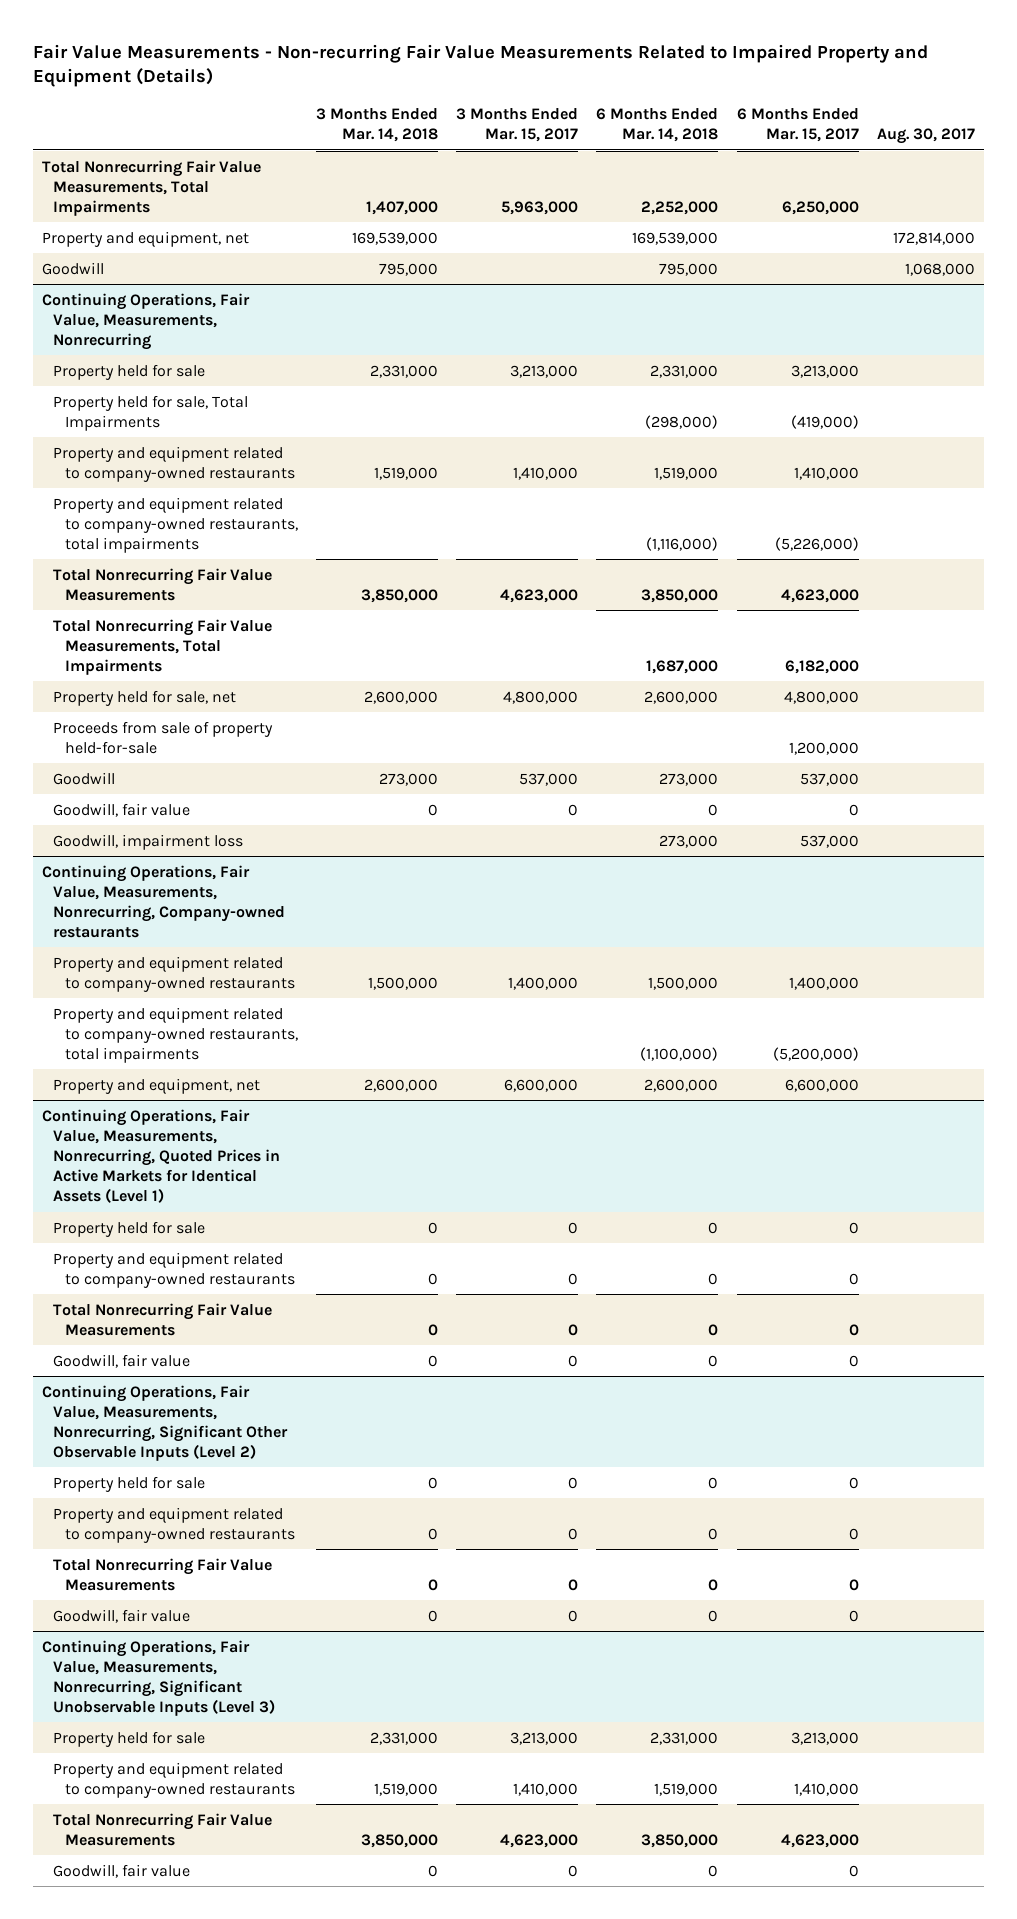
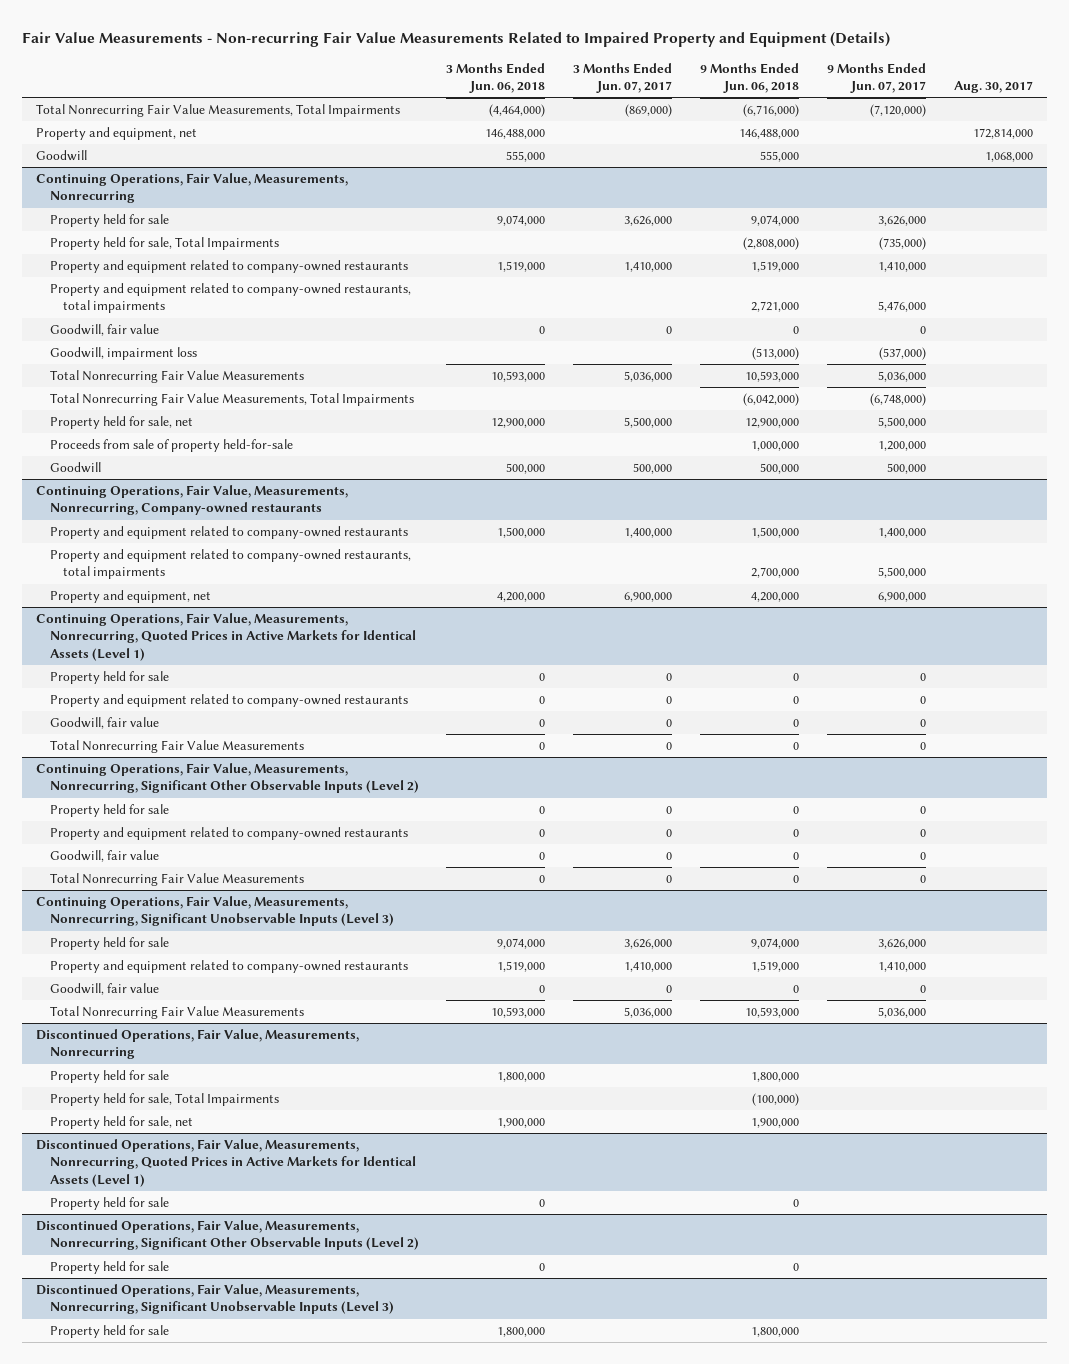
[315,107,438,143] 3 Months Ended Mar. 14, 2018 -> none
[456,107,579,143] 3 Months Ended Mar. 15, 2017 -> none
[596,107,719,143] 6 Months Ended Mar. 14, 2018 -> none
[736,107,859,143] 6 Months Ended Mar. 15, 2017 -> none
none -> [446,62,546,94] 3 Months Ended Jun. 06, 2018
none -> [573,62,673,94] 3 Months Ended Jun. 07, 2017
none -> [700,62,800,94] 9 Months Ended Jun. 06, 2018
none -> [826,62,926,94] 9 Months Ended Jun. 07, 2017
[53,802,191,817] Goodwill, fair value -> [49,324,159,337] Goodwill, fair value
[53,833,244,850] Goodwill, impairment loss -> [49,347,197,361] Goodwill, impairment loss
[53,1302,273,1336] Total Nonrecurring Fair Value Measurements -> [49,740,304,754] Total Nonrecurring Fair Value Measurements
[53,1557,273,1591] Total Nonrecurring Fair Value Measurements -> [49,873,304,887] Total Nonrecurring Fair Value Measurements
[53,1812,273,1846] Total Nonrecurring Fair Value Measurements -> [49,1006,304,1020] Total Nonrecurring Fair Value Measurements
none -> [36,1029,360,1060] Discontinued Operations, Fair Value, Measurements, Nonrecurring
none -> [49,1070,169,1084] Property held for sale
none -> [49,1093,279,1107] Property held for sale, Total Impairments
none -> [49,1116,193,1130] Property held for sale, net
none -> [36,1139,416,1187] Discontinued Operations, Fair Value, Measurements, Nonrecurring, Quoted Prices in Active Markets for Identical Assets (Level 1)
none -> [49,1197,169,1211] Property held for sale
none -> [36,1220,419,1251] Discontinued Operations, Fair Value, Measurements, Nonrecurring, Significant Other Observable Inputs (Level 2)
none -> [49,1261,169,1275] Property held for sale
none -> [36,1284,394,1315] Discontinued Operations, Fair Value, Measurements, Nonrecurring, Significant Unobservable Inputs (Level 3)
none -> [49,1325,169,1339] Property held for sale

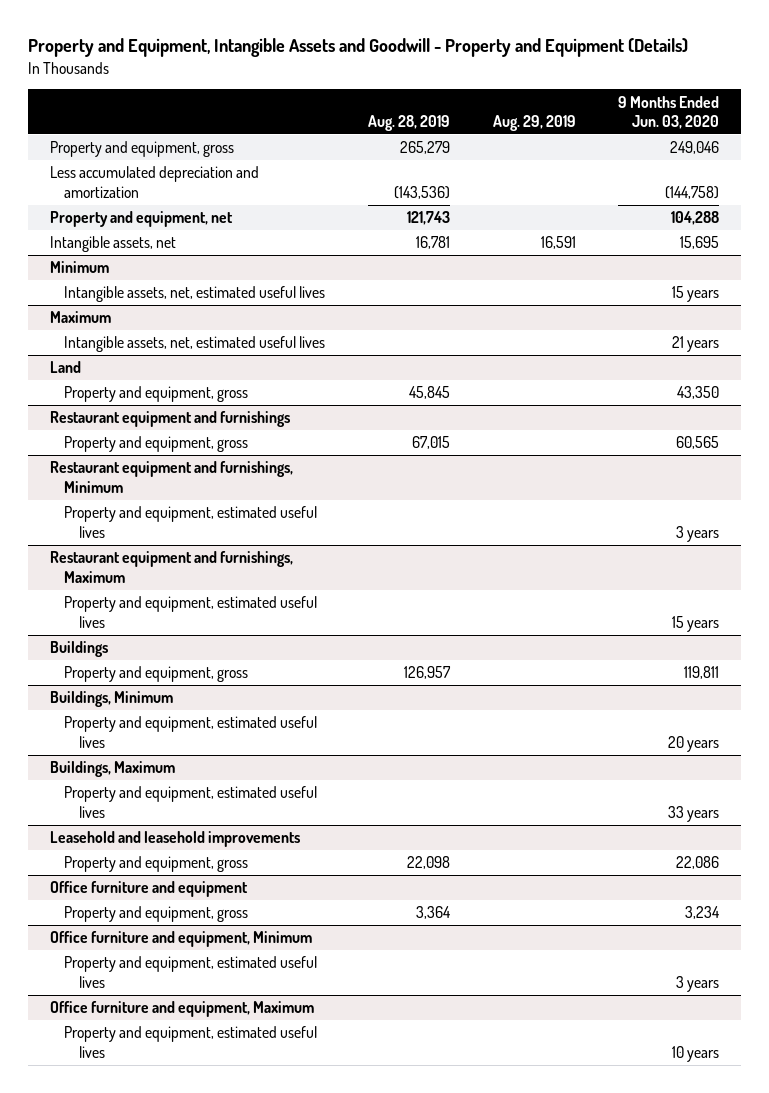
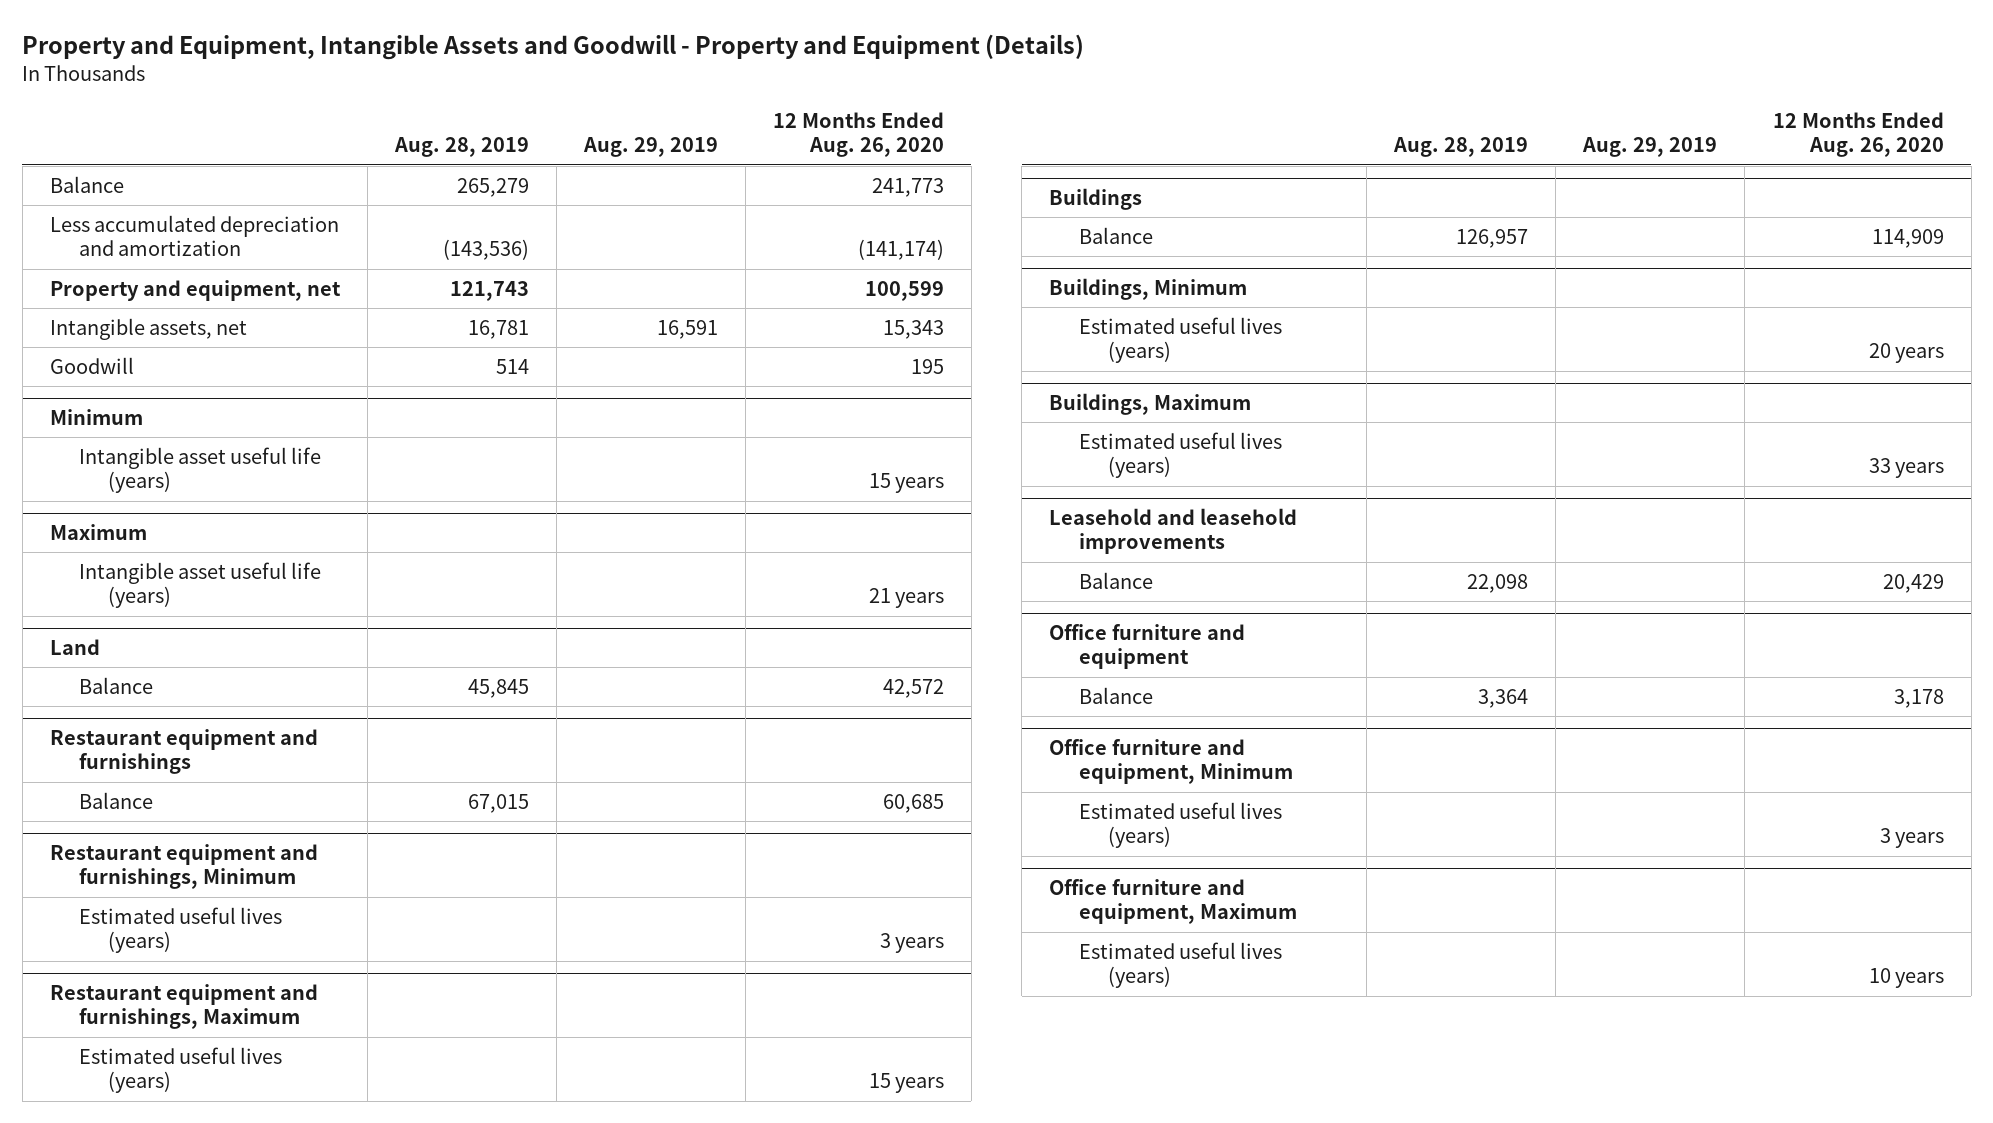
[618,95,720,129] 9 Months Ended Jun. 03, 2020 -> none
none -> [772,112,944,158] 12 Months Ended Aug. 26, 2020
[49,141,234,158] Property and equipment, gross -> [49,176,124,194] Balance
none -> [49,357,134,375] Goodwill
[64,286,326,303] Intangible assets, net, estimated useful lives -> [78,447,321,494] Intangible asset useful life (years)
[64,336,326,353] Intangible assets, net, estimated useful lives -> [78,562,321,609] Intangible asset useful life (years)
[64,386,249,403] Property and equipment, gross -> [78,677,153,695] Balance
[64,436,249,453] Property and equipment, gross -> [78,792,153,810] Balance
[64,506,318,538] Property and equipment, estimated useful lives -> [78,907,282,954] Estimated useful lives (years)
[64,596,318,628] Property and equipment, estimated useful lives -> [78,1047,282,1094] Estimated useful lives (years)
[64,666,249,683] Property and equipment, gross -> [1078,227,1153,245] Balance
[64,716,318,748] Property and equipment, estimated useful lives -> [1078,317,1282,364] Estimated useful lives (years)
[64,786,318,818] Property and equipment, estimated useful lives -> [1078,432,1282,479] Estimated useful lives (years)
[64,856,249,873] Property and equipment, gross -> [1078,572,1153,590] Balance
[64,906,249,923] Property and equipment, gross -> [1078,687,1153,705] Balance
[64,956,318,988] Property and equipment, estimated useful lives -> [1078,802,1282,849] Estimated useful lives (years)
[64,1026,318,1058] Property and equipment, estimated useful lives -> [1078,942,1282,989] Estimated useful lives (years)

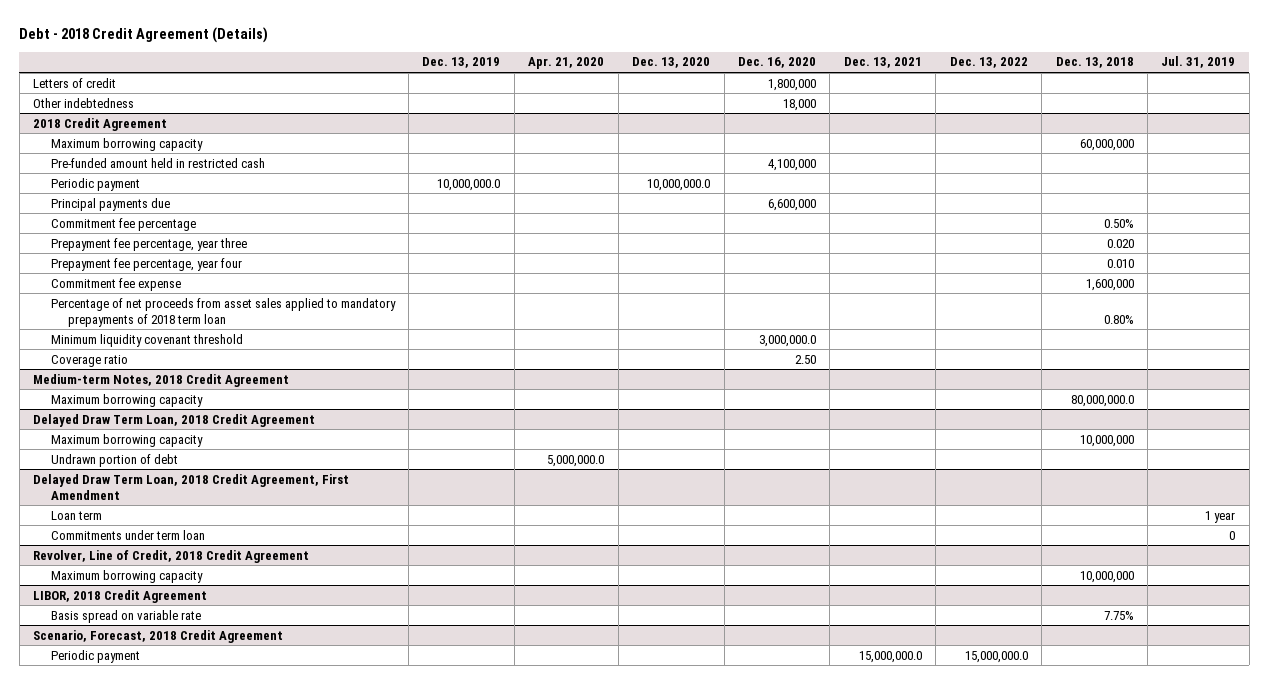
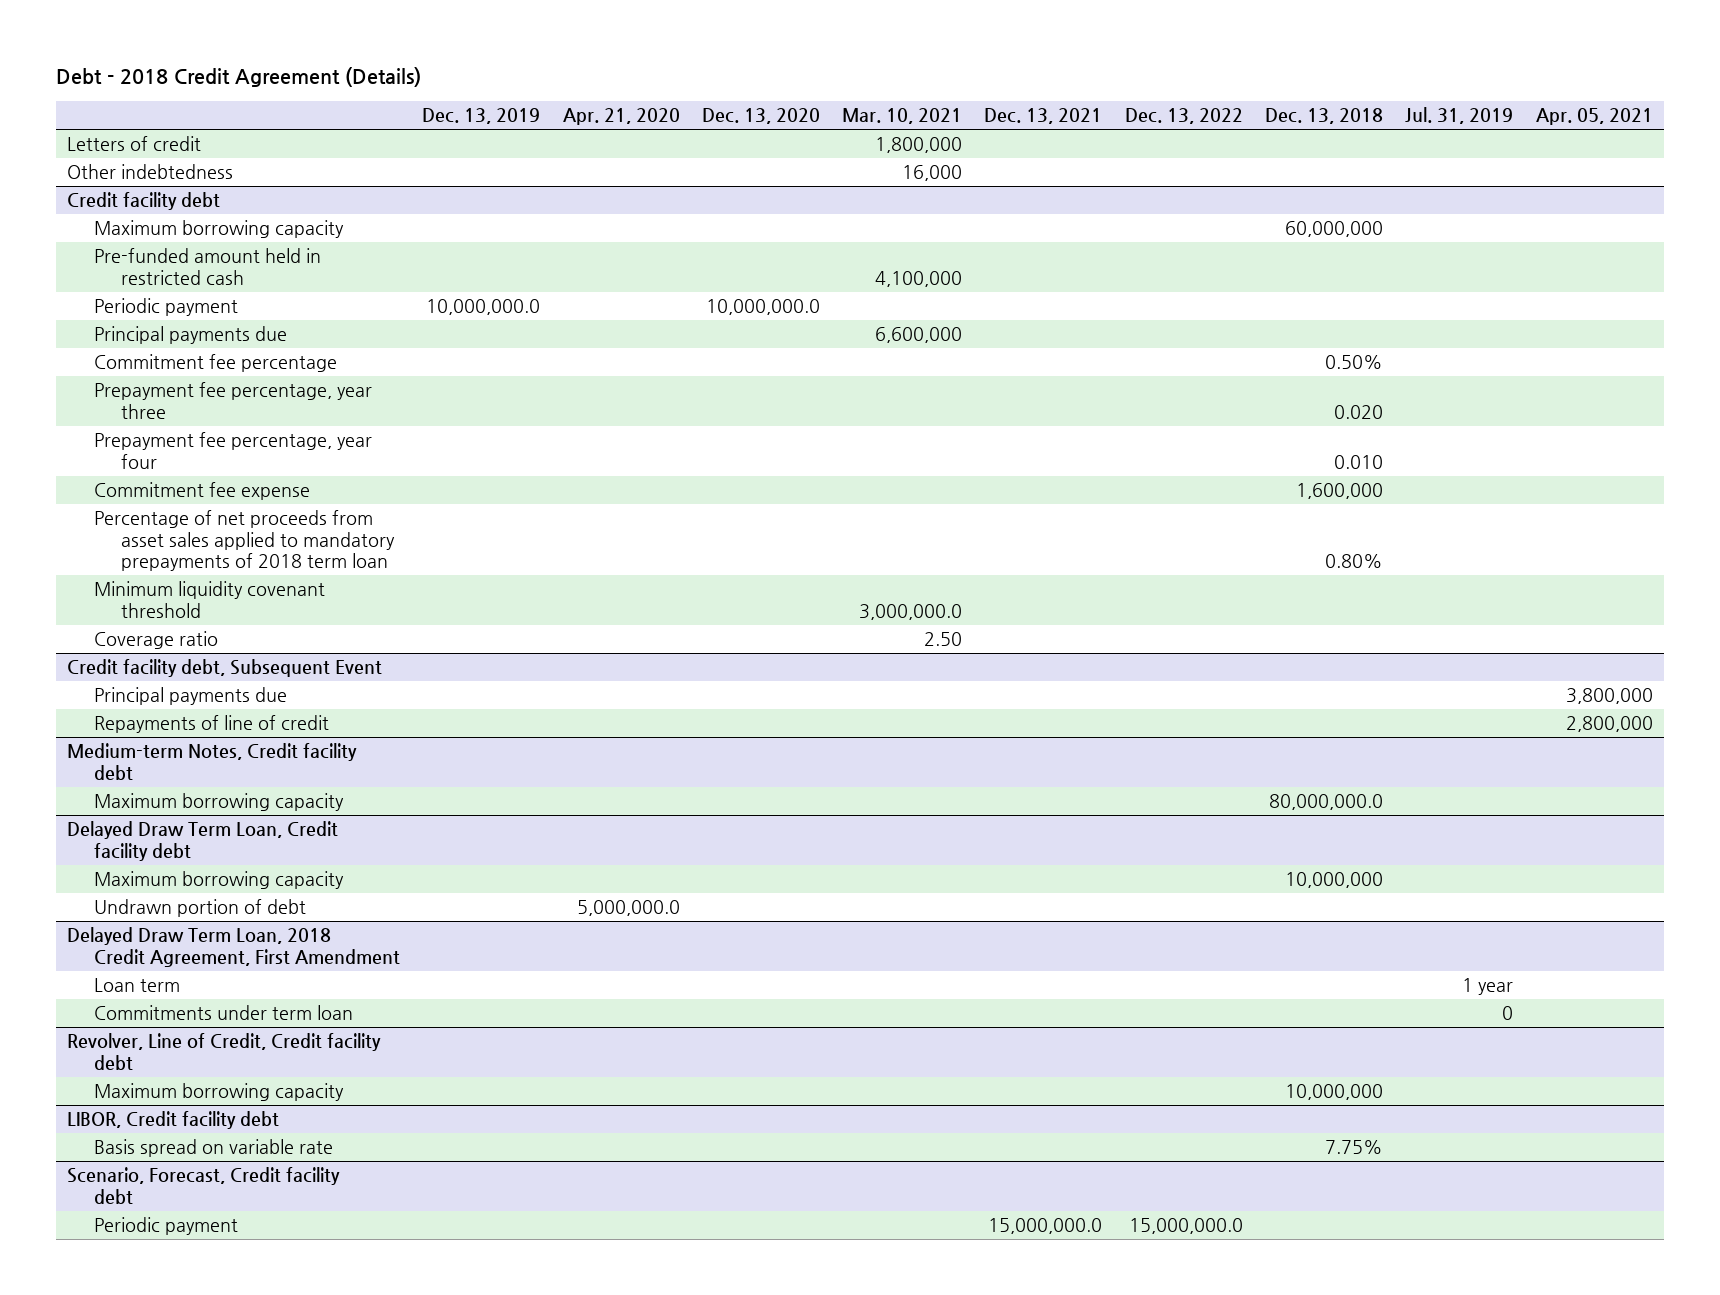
[738,57,817,69] Dec. 16, 2020 -> none
none -> [842,108,963,125] Mar. 10, 2021
none -> [1535,108,1653,126] Apr. 05, 2021
[33,117,168,131] 2018 Credit Agreement -> [67,192,221,211] Credit facility debt
none -> [67,659,383,678] Credit facility debt, Subsequent Event
none -> [94,687,288,706] Principal payments due
none -> [94,715,330,734] Repayments of line of credit
[33,373,290,387] Medium-term Notes, 2018 Credit Agreement -> [67,743,358,780] Medium-term Notes, Credit facility debt
[33,413,316,427] Delayed Draw Term Loan, 2018 Credit Agreement -> [67,821,339,861] Delayed Draw Term Loan, Credit facility debt
[33,549,310,563] Revolver, Line of Credit, 2018 Credit Agreement -> [67,1033,382,1070] Revolver, Line of Credit, Credit facility debt
[33,589,208,603] LIBOR, 2018 Credit Agreement -> [67,1111,280,1130] LIBOR, Credit facility debt
[33,629,284,643] Scenario, Forecast, 2018 Credit Agreement -> [67,1167,341,1204] Scenario, Forecast, Credit facility debt

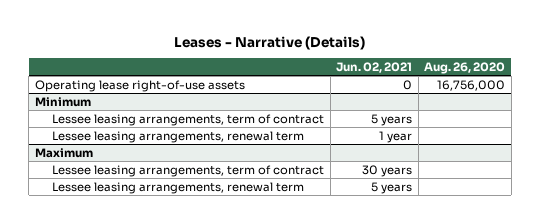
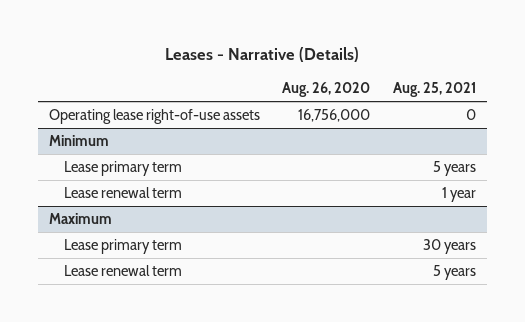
[336,62,413,74] Jun. 02, 2021 -> none
none -> [392,82,476,98] Aug. 25, 2021
[52,113,325,126] Lessee leasing arrangements, term of contract -> [63,161,182,177] Lease primary term
[52,130,305,143] Lessee leasing arrangements, renewal term -> [63,187,182,199] Lease renewal term
[52,164,325,177] Lessee leasing arrangements, term of contract -> [63,239,182,255] Lease primary term
[52,181,305,194] Lessee leasing arrangements, renewal term -> [63,265,182,277] Lease renewal term

